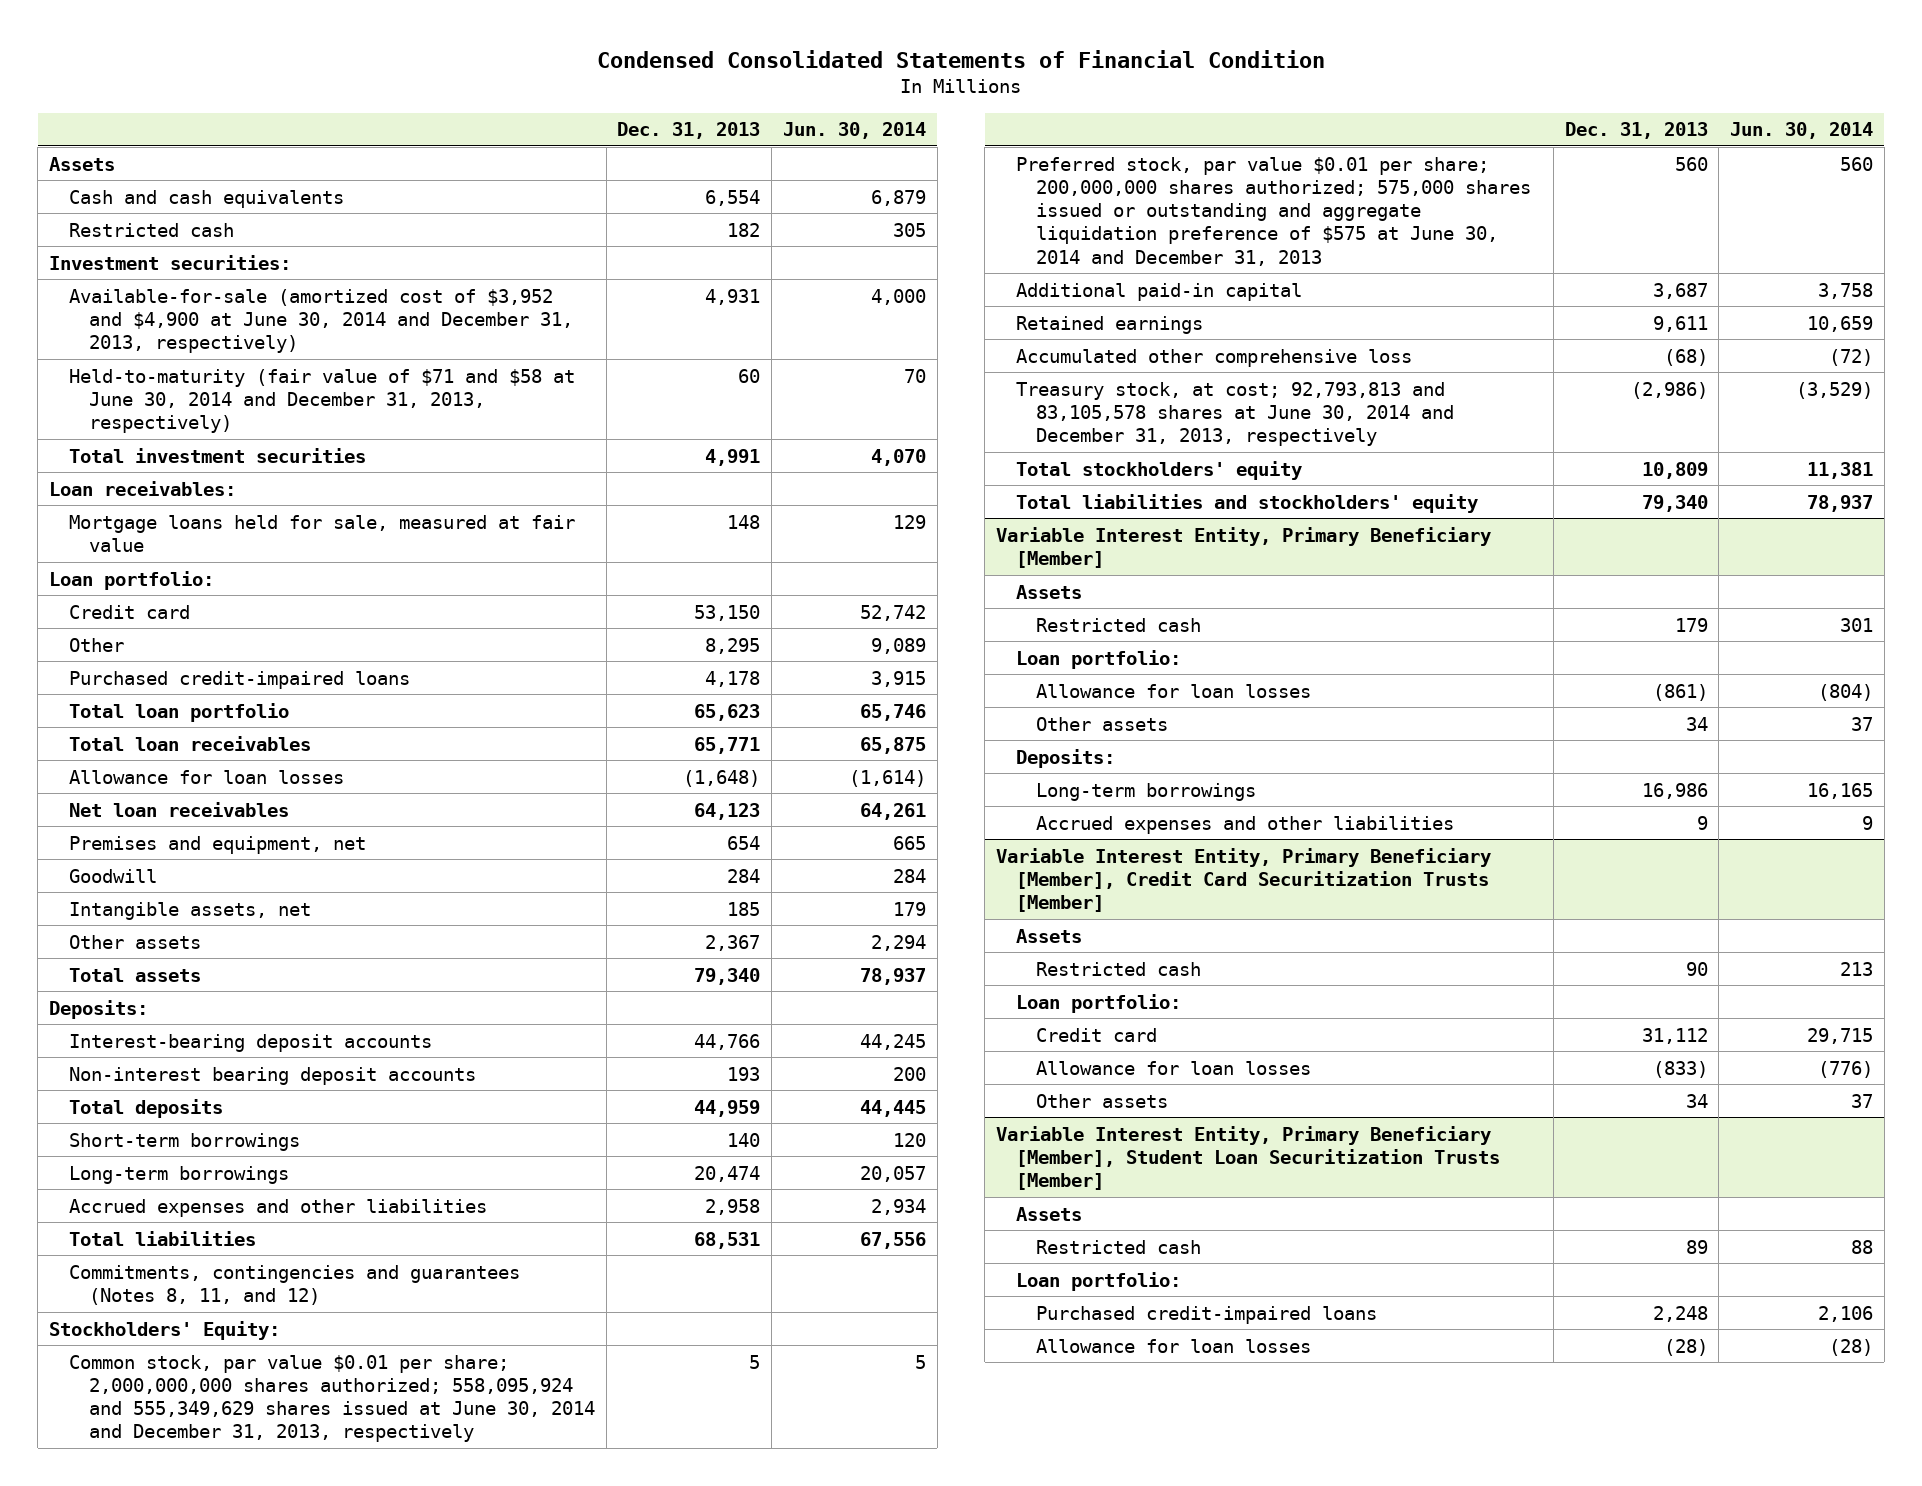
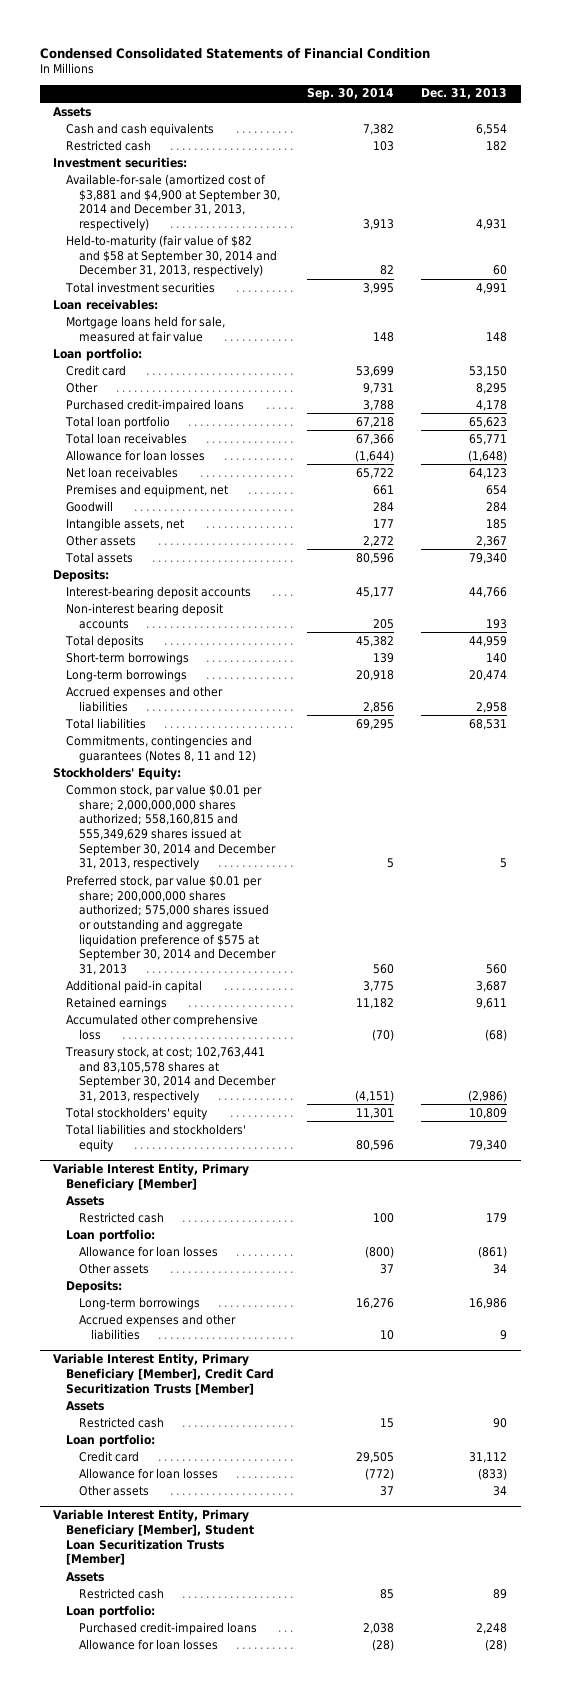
[782,122,926,140] Jun. 30, 2014 -> none
none -> [306,88,394,101] Sep. 30, 2014
[69,288,574,354] Available-for-sale (amortized cost of $3,952 and $4,900 at June 30, 2014 and December 31, 2013, respectively) -> [65,173,280,231] Available-for-sale (amortized cost of $3,881 and $4,900 at September 30, 2014 and December 31, 2013, respectively)
[69,368,576,434] Held-to-maturity (fair value of $71 and $58 at June 30, 2014 and December 31, 2013, respectively) -> [65,234,277,278] Held-to-maturity (fair value of $82 and $58 at September 30, 2014 and December 31, 2013, respectively)
[69,1264,521,1305] Commitments, contingencies and guarantees (Notes 8, 11, and 12) -> [65,734,256,763] Commitments, contingencies and guarantees (Notes 8, 11 and 12)
[69,1354,596,1443] Common stock, par value $0.01 per share; 2,000,000,000 shares authorized; 558,095,924 and 555,349,629 shares issued at June 30, 2014 and December 31, 2013, respectively -> [65,783,276,871] Common stock, par value $0.01 per share; 2,000,000,000 shares authorized; 558,160,815 and 555,349,629 shares issued at September 30, 2014 and December 31, 2013, respectively
[1016,156,1532,266] Preferred stock, par value $0.01 per share; 200,000,000 shares authorized; 575,000 shares issued or outstanding and aggregate liquidation preference of $575 at June 30, 2014 and December 31, 2013 -> [65,874,276,975] Preferred stock, par value $0.01 per share; 200,000,000 shares authorized; 575,000 shares issued or outstanding and aggregate liquidation preference of $575 at September 30, 2014 and December 31, 2013
[1016,381,1455,447] Treasury stock, at cost; 92,793,813 and 83,105,578 shares at June 30, 2014 and December 31, 2013, respectively -> [64,1045,276,1103] Treasury stock, at cost; 102,763,441 and 83,105,578 shares at September 30, 2014 and December 31, 2013, respectively

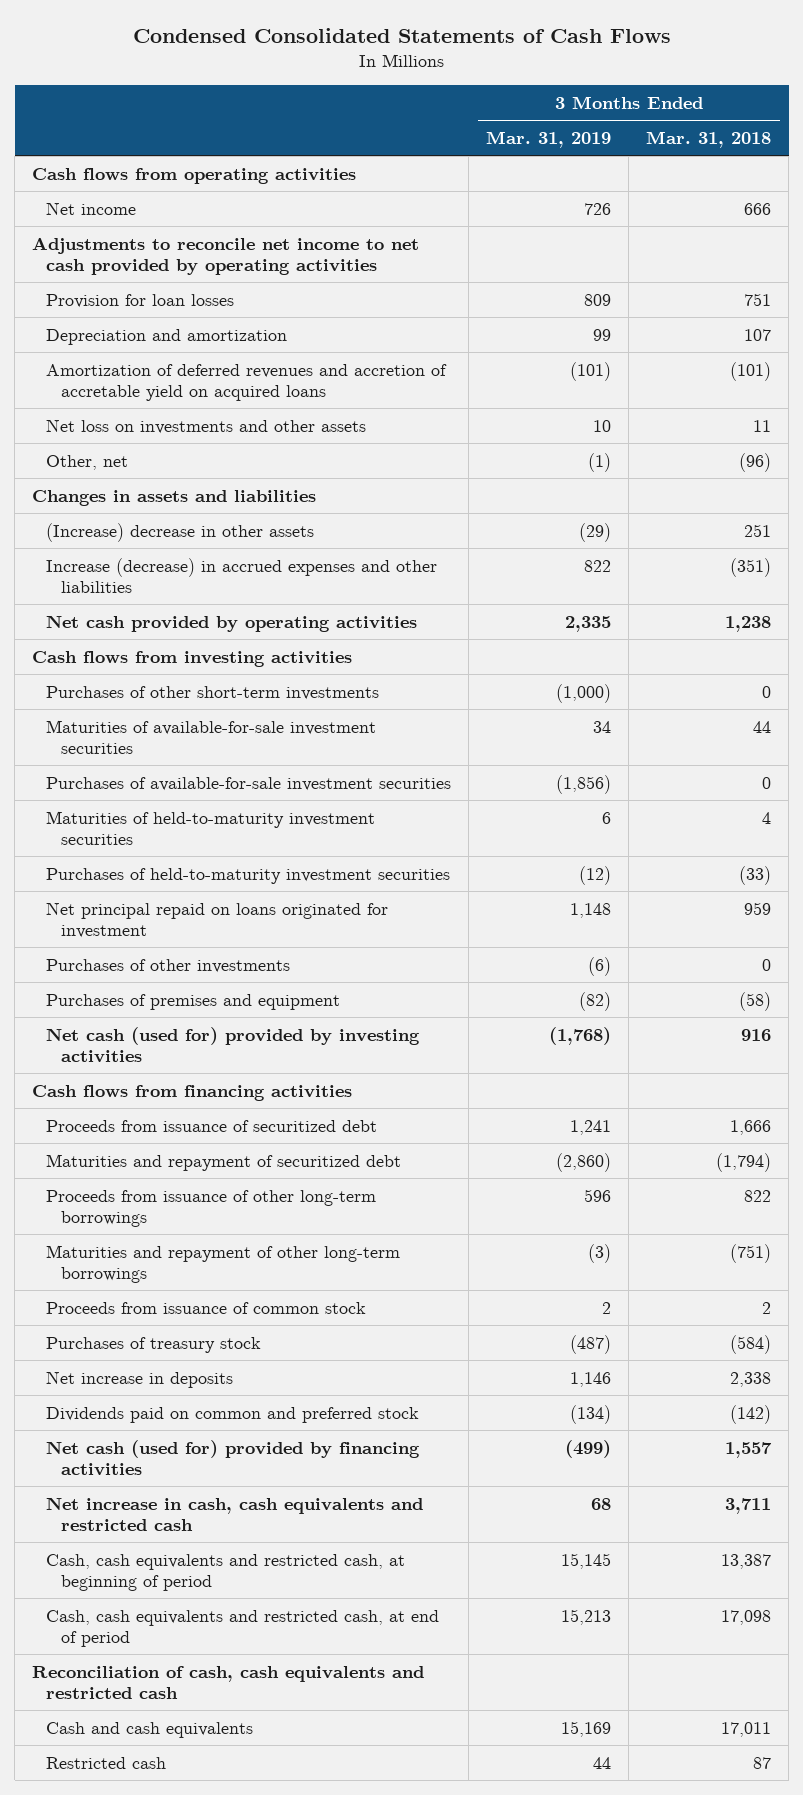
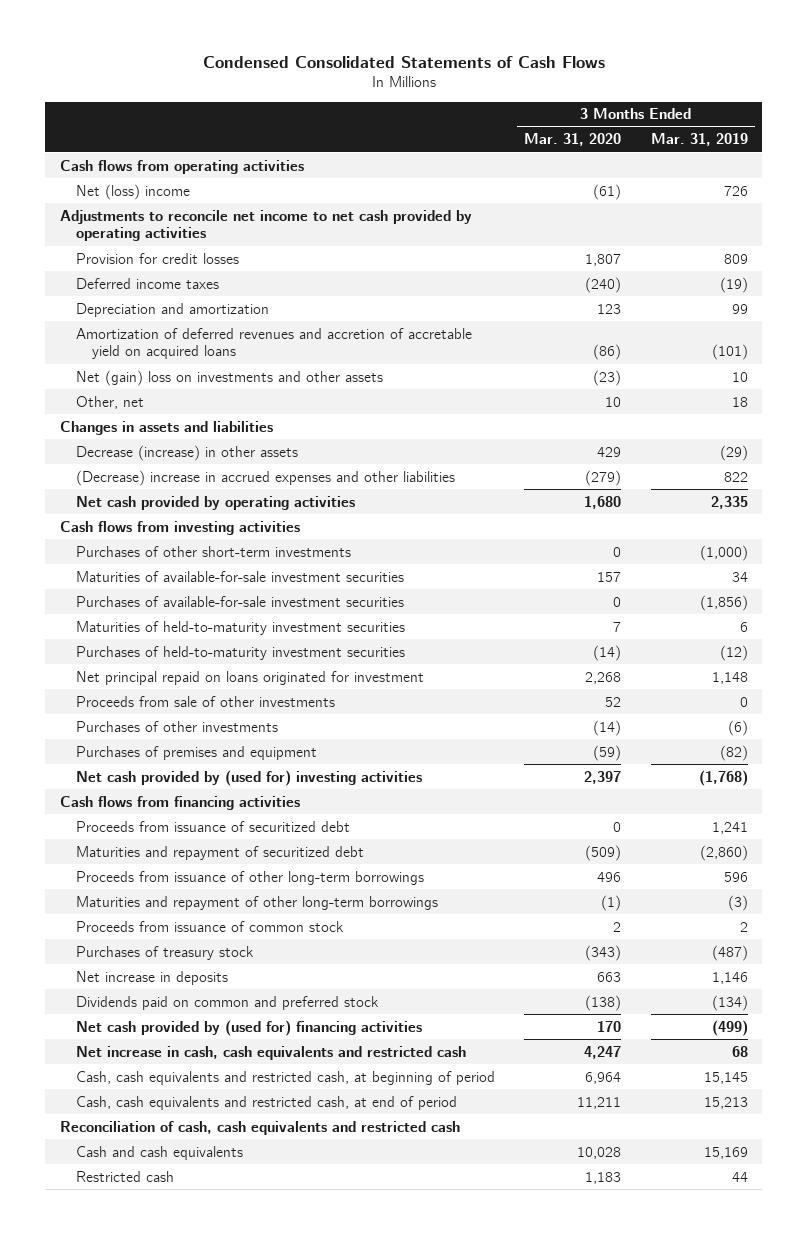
[646,130,772,148] Mar. 31, 2018 -> none
none -> [524,133,622,147] Mar. 31, 2020
[46,201,137,215] Net income -> [76,183,191,200] Net (loss) income
[46,293,235,308] Provision for loan losses -> [76,252,240,264] Provision for credit losses
none -> [76,277,220,289] Deferred income taxes
[46,418,367,434] Net loss on investments and other assets -> [76,369,384,386] Net (gain) loss on investments and other assets
[588,452,612,472] (1) -> [731,396,748,407] 18
[46,522,315,542] (Increase) decrease in other assets -> [76,444,299,461] Decrease (increase) in other assets
[46,557,438,593] Increase (decrease) in accrued expenses and other liabilities -> [76,469,456,486] (Decrease) increase in accrued expenses and other liabilities
none -> [76,695,336,707] Proceeds from sale of other investments
[46,1026,421,1063] Net cash (used for) provided by investing activities -> [76,769,423,786] Net cash provided by (used for) investing activities
[46,1439,421,1476] Net cash (used for) provided by financing activities -> [76,1019,423,1036] Net cash provided by (used for) financing activities

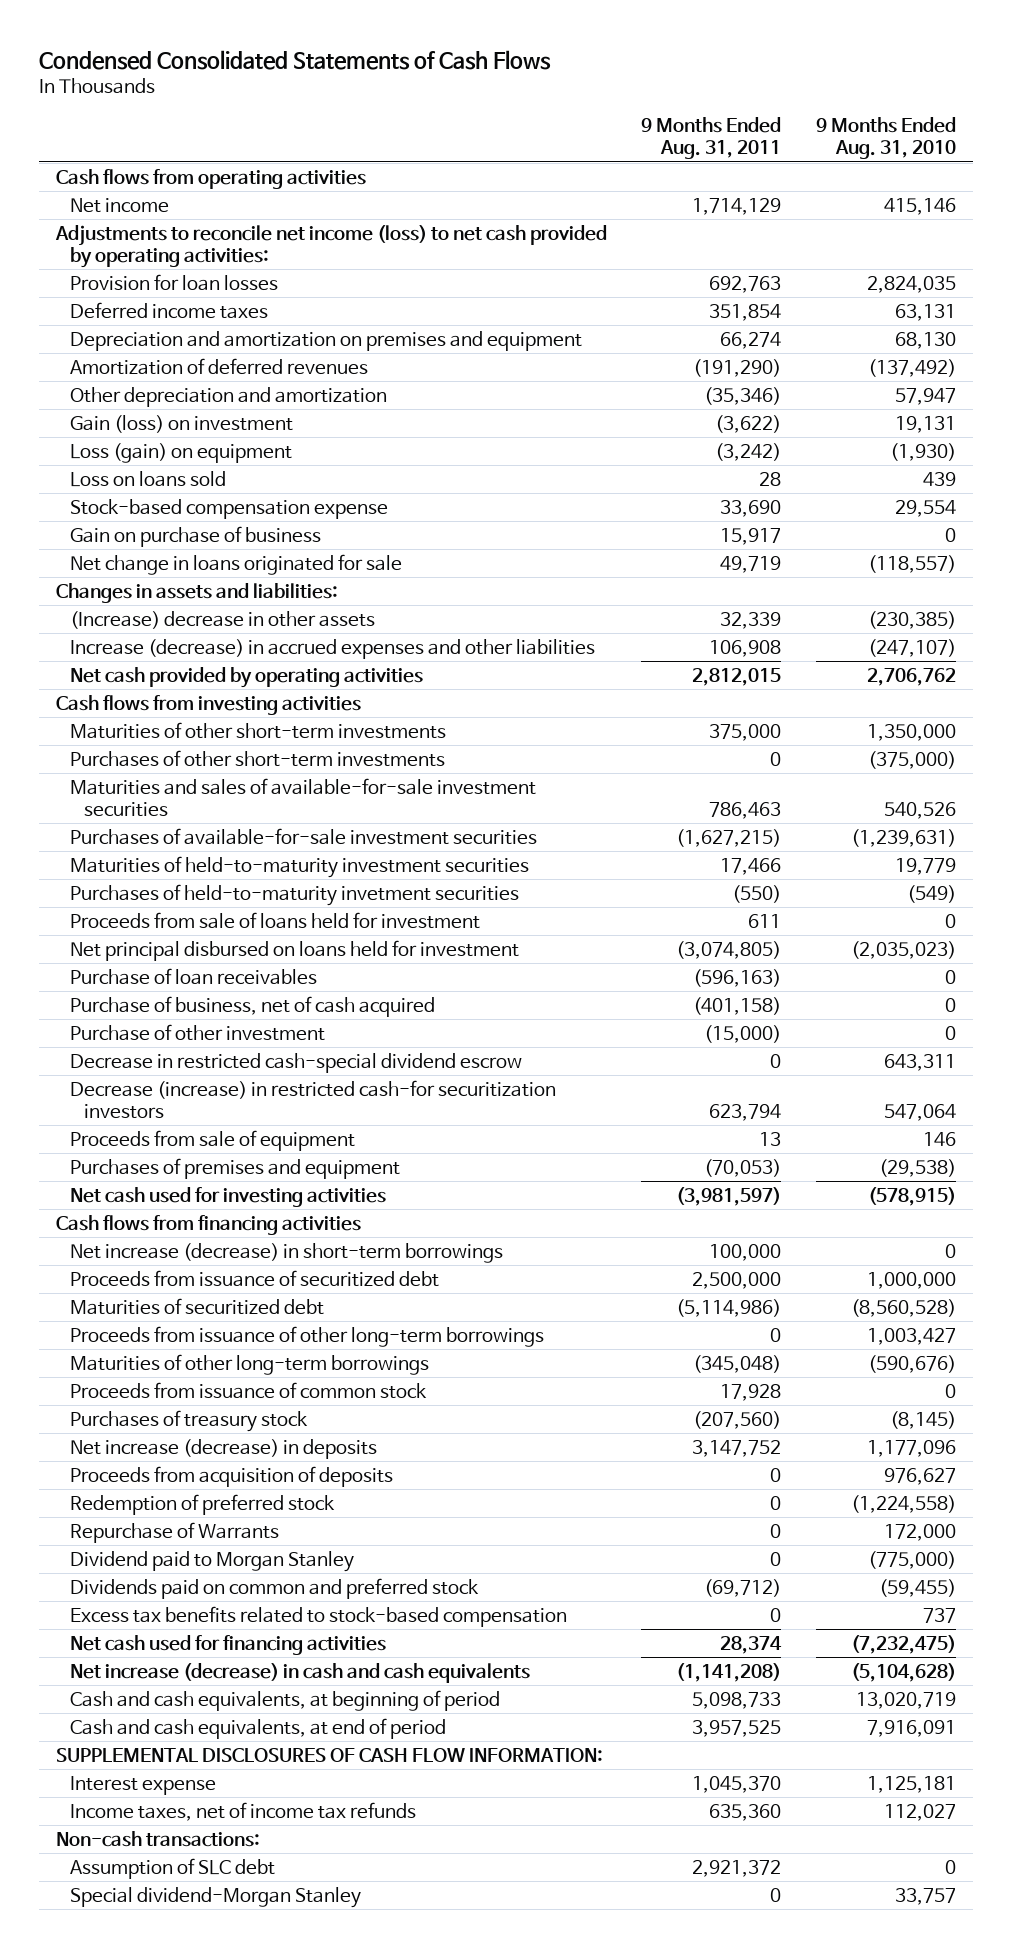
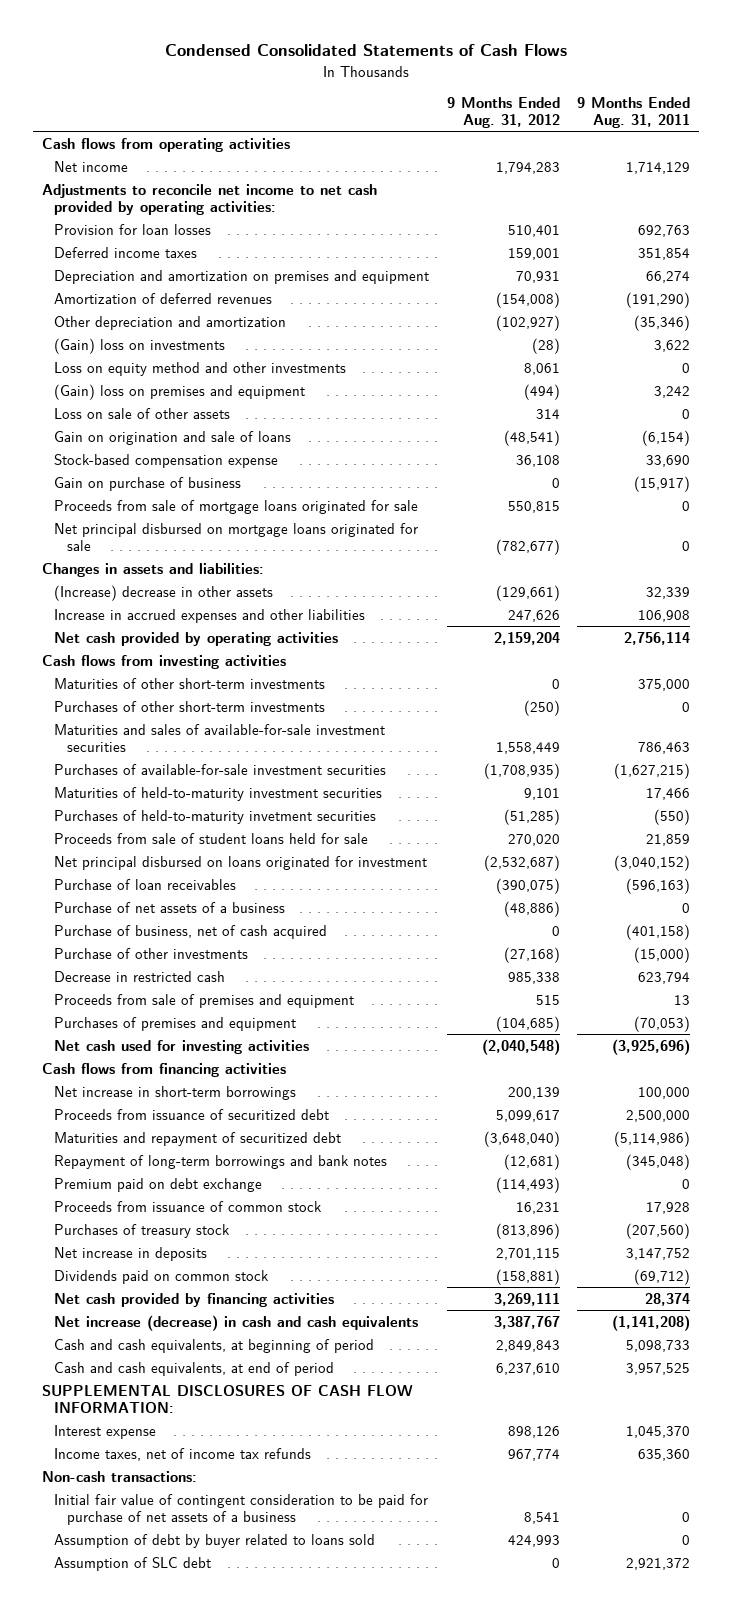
[815,117,956,160] 9 Months Ended Aug. 31, 2010 -> none
none -> [446,96,560,129] 9 Months Ended Aug. 31, 2012
[54,224,607,268] Adjustments to reconcile net income (loss) to net cash provided by operating activities: -> [42,183,378,215] Adjustments to reconcile net income to net cash provided by operating activities:
[70,414,294,433] Gain (loss) on investment -> [54,337,226,354] (Gain) loss on investments
[715,414,782,433] (3,622) -> [654,339,691,352] 3,622
none -> [54,361,347,376] Loss on equity method and other investments
[70,442,293,463] Loss (gain) on equipment -> [54,383,306,400] (Gain) loss on premises and equipment
[715,442,782,461] (3,242) -> [654,385,691,398] 3,242
none -> [54,407,231,419] Loss on sale of other assets
[70,470,227,487] Loss on loans sold -> [54,430,292,445] Gain on origination and sale of loans
[759,471,782,486] 28 -> [642,429,691,446] (6,154)
[70,553,403,575] Net change in loans originated for sale -> none
[720,527,782,545] 15,917 -> [634,475,691,492] (15,917)
none -> [54,499,419,514] Proceeds from sale of mortgage loans originated for sale
none -> [54,522,419,551] Net principal disbursed on mortgage loans originated for sale
[70,638,596,659] Increase (decrease) in accrued expenses and other liabilities -> [54,608,366,623] Increase in accrued expenses and other liabilities
[692,667,782,686] 2,812,015 -> [624,631,691,645] 2,756,114
[70,911,481,929] Proceeds from sale of loans held for investment -> [54,832,369,844] Proceeds from sale of student loans held for sale
[748,913,782,928] 611 -> [646,833,691,846] 21,859
[70,939,520,961] Net principal disbursed on loans held for investment -> [54,855,428,870] Net principal disbursed on loans originated for investment
[676,940,782,959] (3,074,805) -> [614,854,691,871] (3,040,152)
none -> [54,901,286,913] Purchase of net assets of a business
[70,1052,523,1073] Decrease in restricted cash-special dividend escrow -> none
[70,1023,326,1041] Purchase of other investment -> [54,947,249,959] Purchase of other investments
[70,1079,557,1119] Decrease (increase) in restricted cash-for securitization investors -> [54,970,226,982] Decrease in restricted cash
[70,1129,356,1151] Proceeds from sale of equipment -> [54,993,355,1008] Proceeds from sale of premises and equipment
[676,1186,782,1206] (3,981,597) -> [612,1038,691,1055] (3,925,696)
[70,1242,504,1263] Net increase (decrease) in short-term borrowings -> [54,1085,297,1100] Net increase in short-term borrowings
[70,1325,545,1347] Proceeds from issuance of other long-term borrowings -> none
[70,1297,325,1315] Maturities of securitized debt -> [54,1131,342,1146] Maturities and repayment of securitized debt
[70,1353,430,1375] Maturities of other long-term borrowings -> [54,1154,388,1169] Repayment of long-term borrowings and bank notes
none -> [54,1177,263,1192] Premium paid on debt exchange
[70,1465,394,1487] Proceeds from acquisition of deposits -> none
[70,1493,336,1515] Redemption of preferred stock -> none
[70,1521,280,1543] Repurchase of Warrants -> none
[70,1550,355,1572] Dividend paid to Morgan Stanley -> none
[70,1605,568,1627] Excess tax benefits related to stock-based compensation -> none
[70,1438,378,1459] Net increase (decrease) in deposits -> [54,1246,208,1261] Net increase in deposits
[70,1577,480,1599] Dividends paid on common and preferred stock -> [54,1269,270,1284] Dividends paid on common stock
[70,1634,387,1655] Net cash used for financing activities -> [54,1292,335,1307] Net cash provided by financing activities
none -> [54,1493,429,1525] Initial fair value of contingent consideration to be paid for purchase of net assets of a business
none -> [54,1533,376,1548] Assumption of debt by buyer related to loans sold
[70,1886,362,1908] Special dividend-Morgan Stanley -> none

